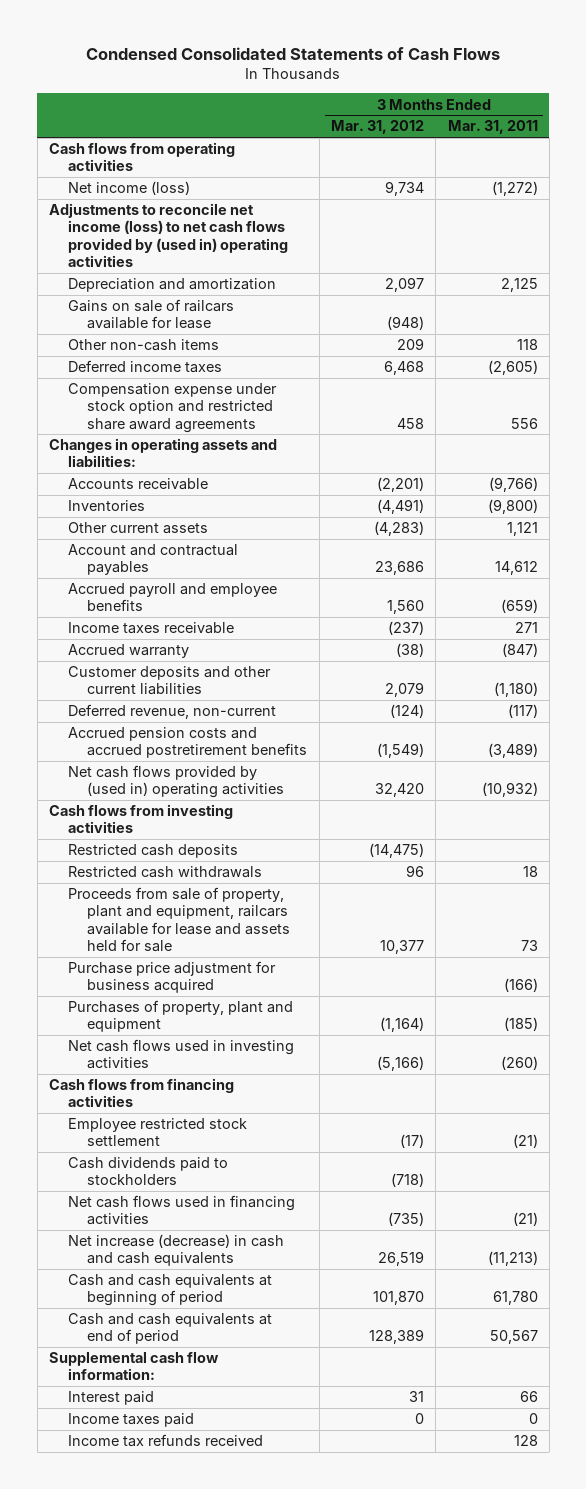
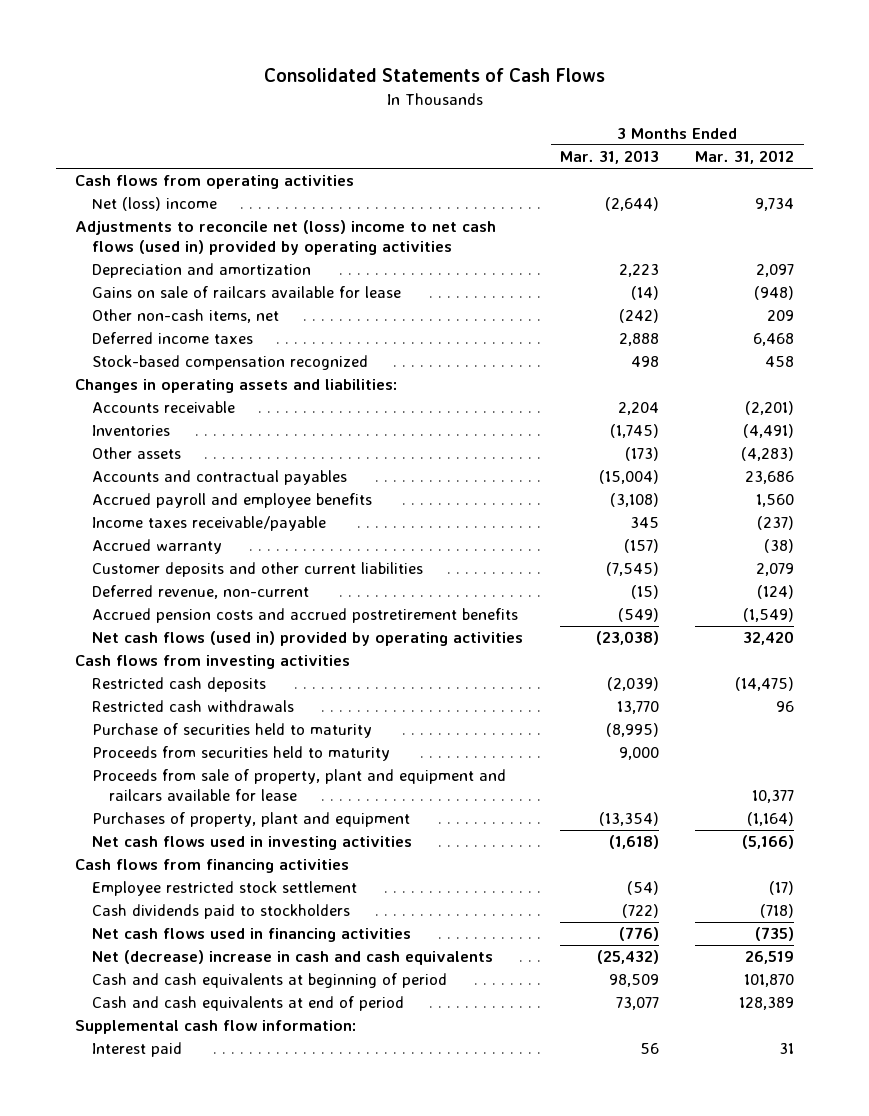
[86,46,501,60] Condensed Consolidated Statements of Cash Flows -> [263,68,605,83] Consolidated Statements of Cash Flows
[447,120,538,135] Mar. 31, 2011 -> none
none -> [559,150,659,165] Mar. 31, 2013
[68,181,191,196] Net income (loss) -> [92,197,218,212] Net (loss) income
[48,203,289,268] Adjustments to reconcile net income (loss) to net cash flows provided by (used in) operating activities -> [74,220,496,255] Adjustments to reconcile net (loss) income to net cash flows (used in) provided by operating activities
[68,339,220,352] Other non-cash items -> [92,309,280,324] Other non-cash items, net
[68,383,278,433] Compensation expense under stock option and restricted share award agreements -> [92,355,369,371] Stock-based compensation recognized
[68,522,209,535] Other current assets -> [92,447,182,460] Other assets
[68,544,239,576] Account and contractual payables -> [92,470,348,486] Accounts and contractual payables
[68,622,235,635] Income taxes receivable -> [92,516,327,532] Income taxes receivable/payable
[68,765,285,799] Net cash flows provided by (used in) operating activities -> [92,631,524,647] Net cash flows (used in) provided by operating activities
[68,961,277,994] Purchase price adjustment for business acquired -> none
none -> [92,723,373,739] Purchase of securities held to maturity
none -> [92,746,391,762] Proceeds from securities held to maturity
[68,887,291,953] Proceeds from sale of property, plant and equipment, railcars available for lease and assets held for sale -> [92,769,507,801] Proceeds from sale of property, plant and equipment and railcars available for lease
[68,1234,285,1267] Net increase (decrease) in cash and cash equivalents -> [92,950,494,966] Net (decrease) increase in cash and cash equivalents
[68,1413,195,1428] Income taxes paid -> none
[68,1434,264,1448] Income tax refunds received -> none

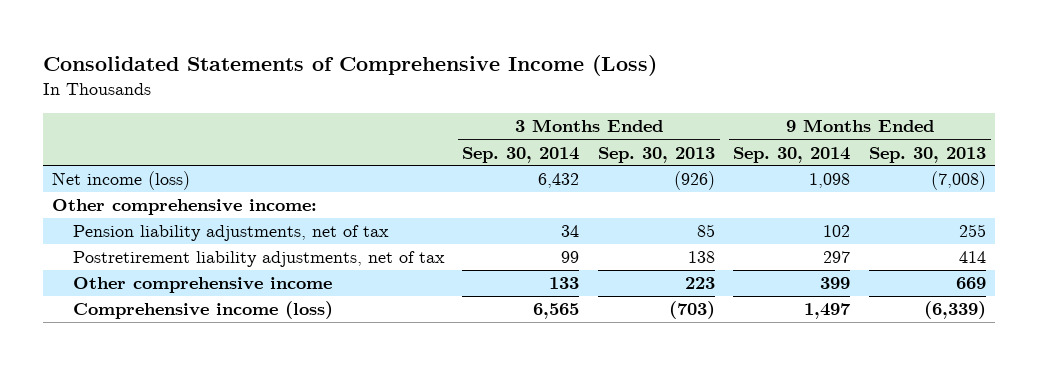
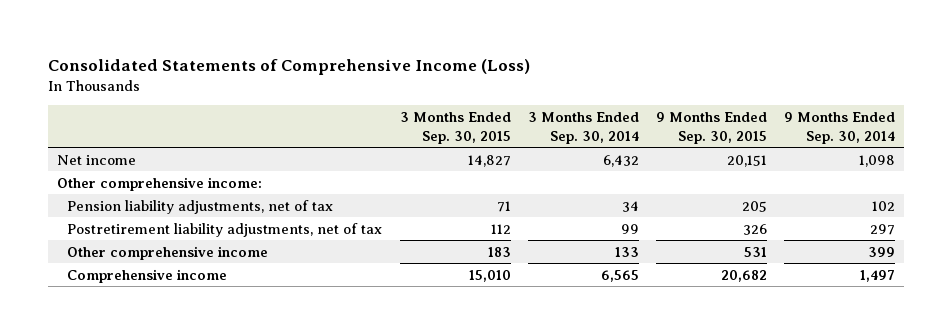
[597,146,715,163] Sep. 30, 2013 -> none
[869,146,987,163] Sep. 30, 2013 -> none
none -> [399,112,511,144] 3 Months Ended Sep. 30, 2015
none -> [655,112,767,144] 9 Months Ended Sep. 30, 2015
[51,171,190,191] Net income (loss) -> [56,154,136,165] Net income
[72,301,333,320] Comprehensive income (loss) -> [67,268,228,283] Comprehensive income

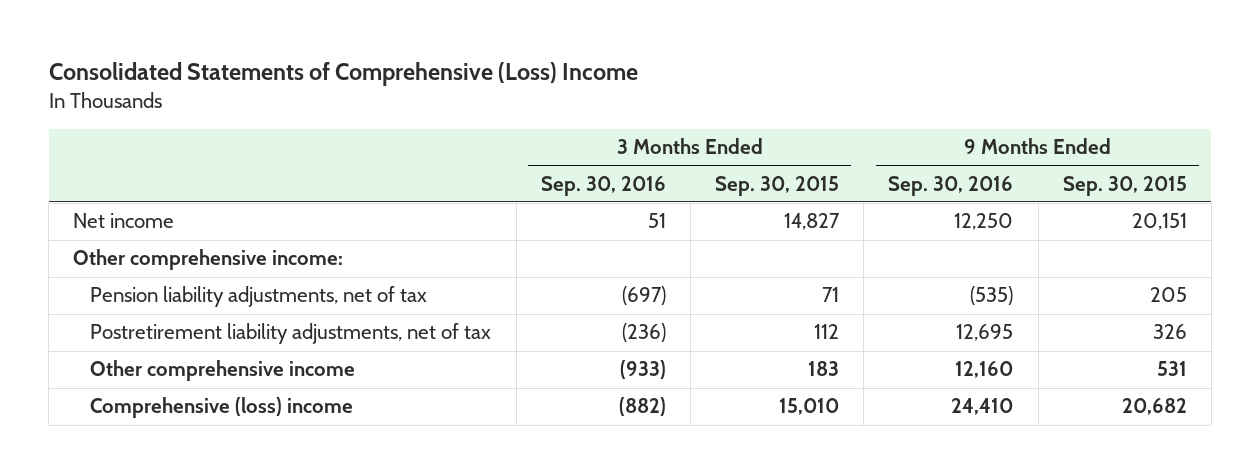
[47,58,530,75] Consolidated Statements of Comprehensive Income (Loss) -> [48,62,638,87] Consolidated Statements of Comprehensive (Loss) Income
[527,112,639,144] 3 Months Ended Sep. 30, 2014 -> none
[784,112,896,144] 9 Months Ended Sep. 30, 2014 -> none
none -> [540,175,666,196] Sep. 30, 2016
none -> [888,175,1014,196] Sep. 30, 2016
[67,268,228,283] Comprehensive income -> [90,397,354,419] Comprehensive (loss) income

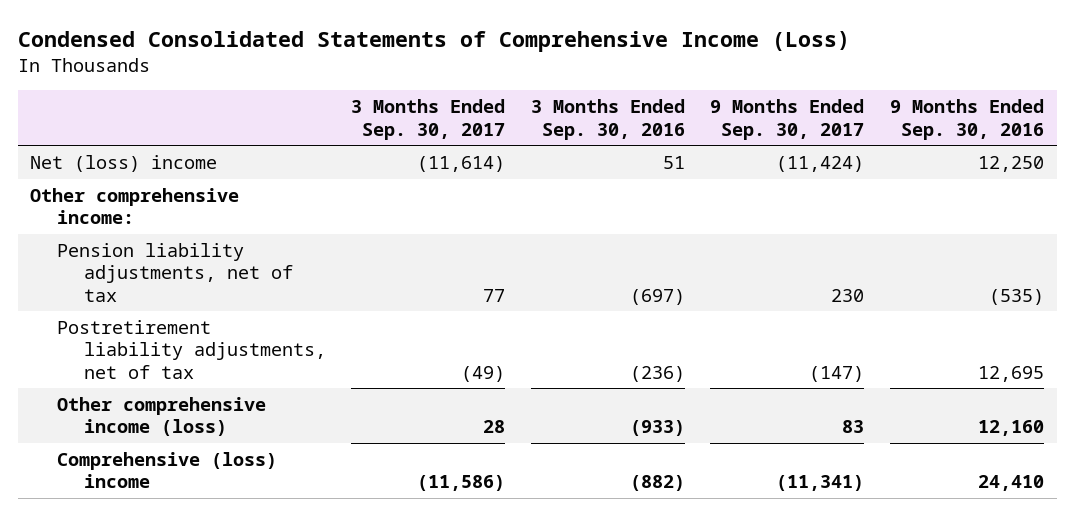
[48,62,638,87] Consolidated Statements of Comprehensive (Loss) Income -> [17,30,850,52] Condensed Consolidated Statements of Comprehensive Income (Loss)
[715,175,840,196] Sep. 30, 2015 -> none
[1062,175,1187,196] Sep. 30, 2015 -> none
none -> [351,99,506,140] 3 Months Ended Sep. 30, 2017
none -> [710,99,865,140] 9 Months Ended Sep. 30, 2017
[73,213,175,229] Net income -> [30,155,218,173] Net (loss) income
[90,360,356,382] Other comprehensive income -> [57,397,267,437] Other comprehensive income (loss)

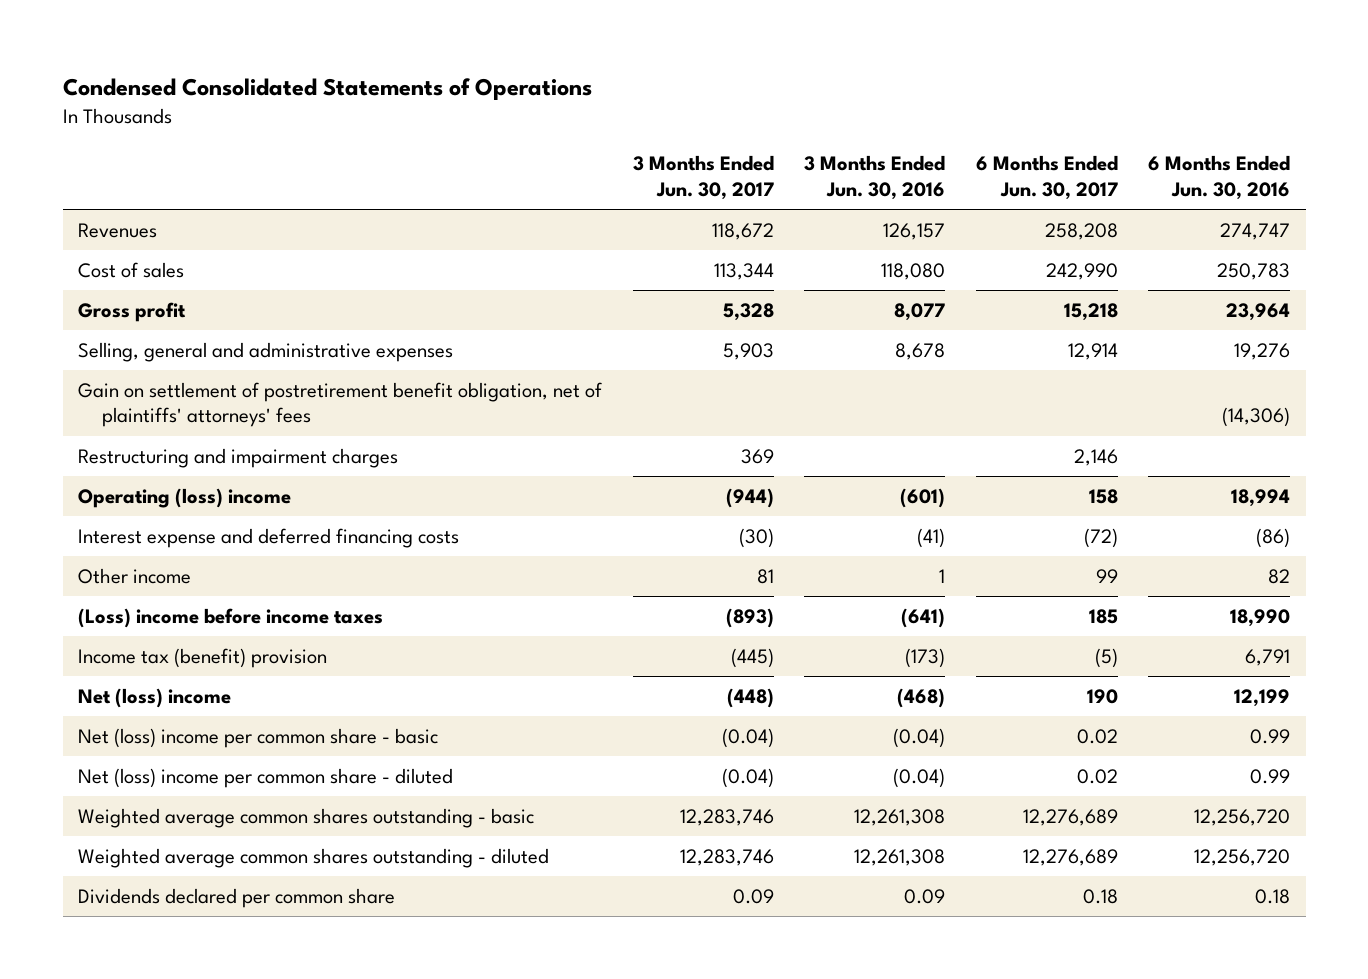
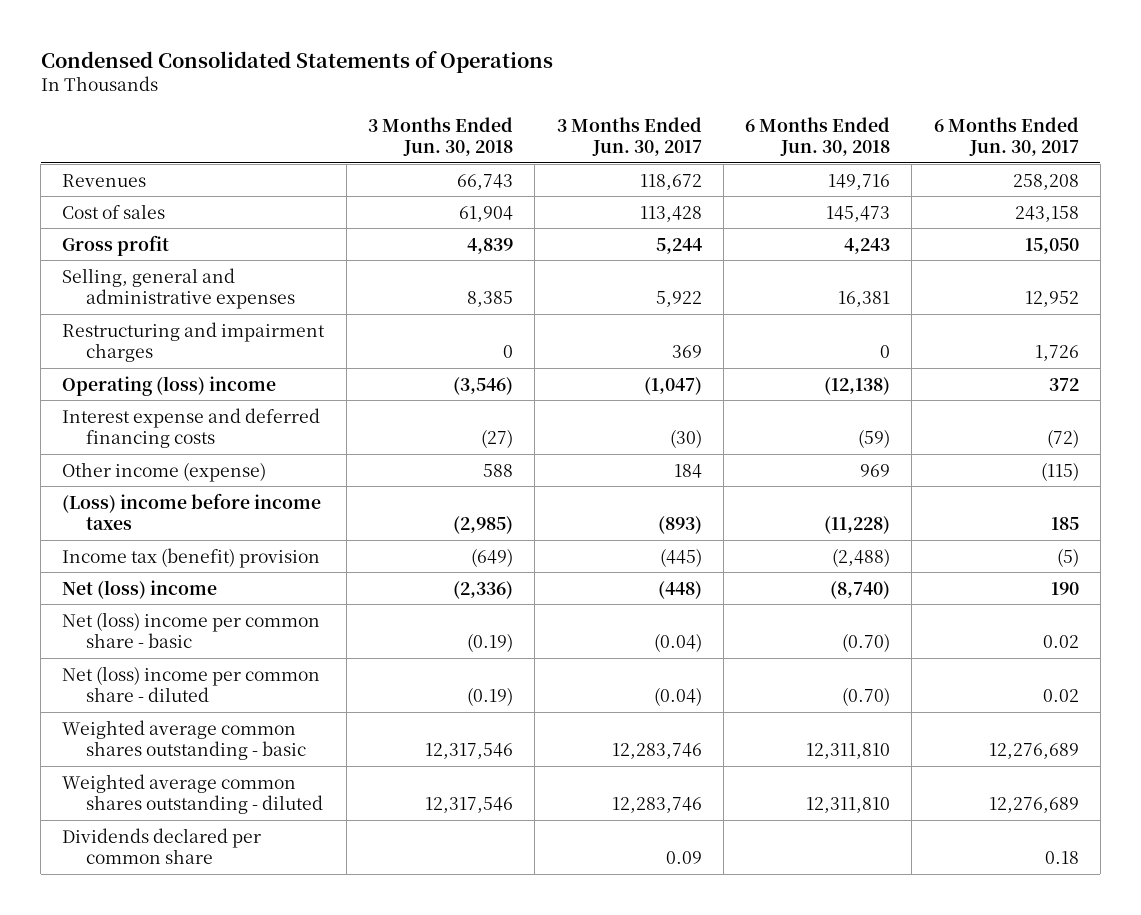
[804,155,946,200] 3 Months Ended Jun. 30, 2016 -> none
[1148,155,1291,200] 6 Months Ended Jun. 30, 2016 -> none
none -> [367,116,513,156] 3 Months Ended Jun. 30, 2018
none -> [745,116,891,156] 6 Months Ended Jun. 30, 2018
[78,381,603,428] Gain on settlement of postretirement benefit obligation, net of plaintiffs' attorneys' fees -> none
[713,262,774,280] 113,344 -> [639,205,702,222] 113,428
[1045,262,1118,280] 242,990 -> [1014,205,1079,222] 243,158
[722,302,774,321] 5,328 -> [655,237,702,254] 5,244
[1063,302,1118,321] 15,218 -> [1024,237,1079,254] 15,050
[722,342,774,360] 5,903 -> [655,290,702,307] 5,922
[1067,342,1118,360] 12,914 -> [1024,290,1079,307] 12,952
[1073,448,1118,466] 2,146 -> [1034,344,1079,361] 1,726
[725,487,774,508] (944) -> [643,376,702,395] (1,047)
[1088,488,1118,504] 158 -> [1048,377,1079,391] 372
[78,567,192,584] Other income -> [62,461,267,482] Other income (expense)
[756,568,774,584] 81 -> [673,463,702,478] 184
[1095,568,1118,583] 99 -> [1040,461,1079,481] (115)

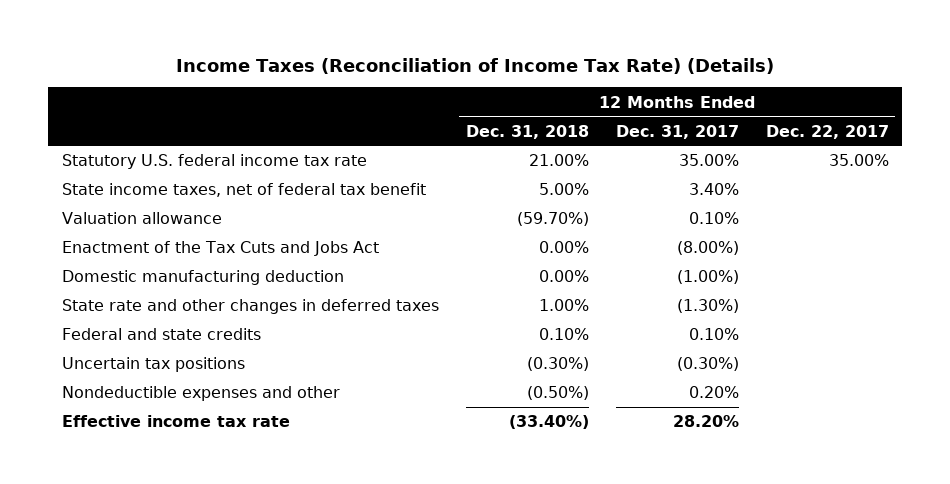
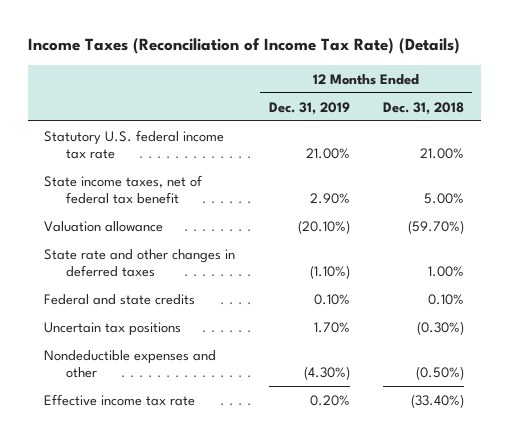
[615,124,739,139] Dec. 31, 2017 -> none
[765,124,889,139] Dec. 22, 2017 -> none
none -> [268,101,350,115] Dec. 31, 2019
[61,241,379,257] Enactment of the Tax Cuts and Jobs Act -> none
[61,270,344,286] Domestic manufacturing deduction -> none

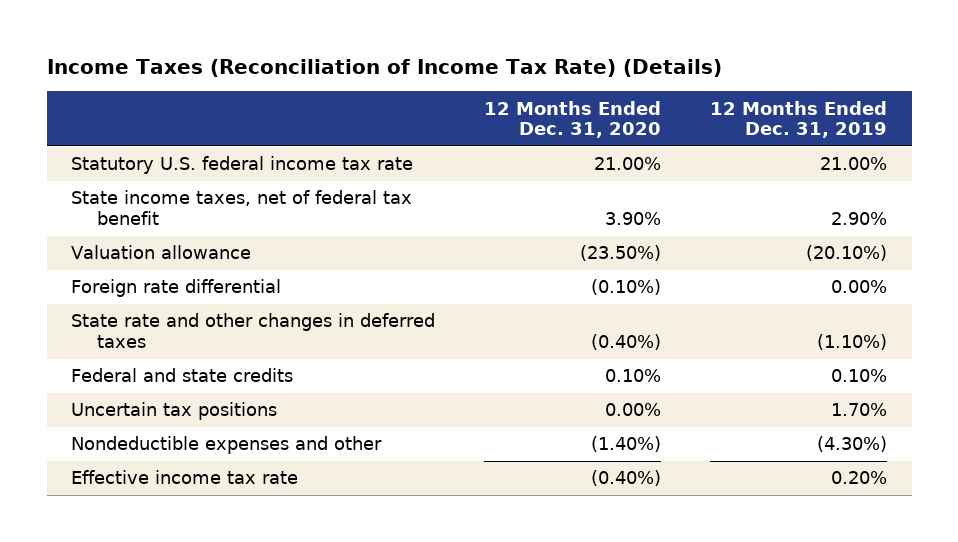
[383,101,465,115] Dec. 31, 2018 -> none
none -> [484,100,662,139] 12 Months Ended Dec. 31, 2020
none -> [71,279,282,298] Foreign rate differential

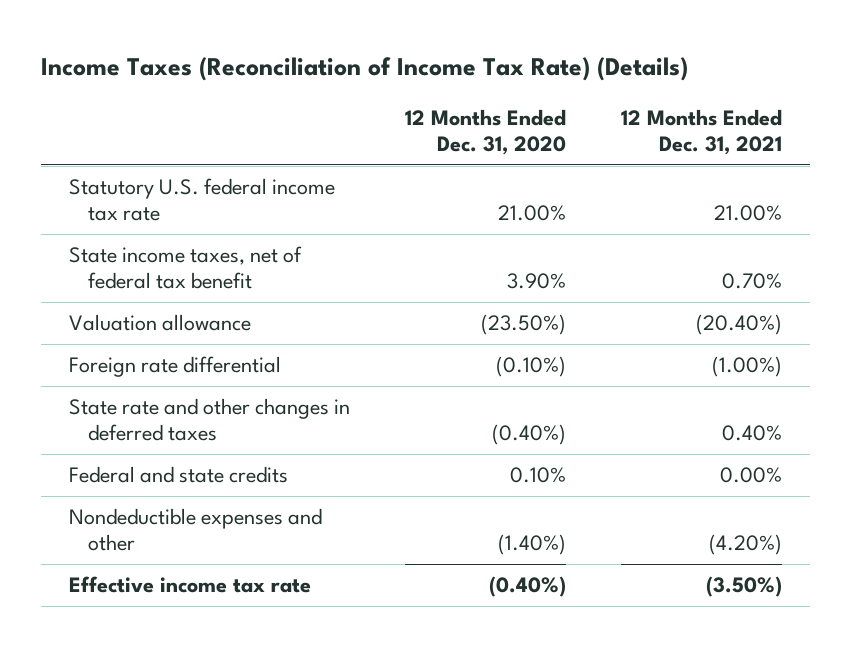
[710,100,888,139] 12 Months Ended Dec. 31, 2019 -> none
none -> [621,109,783,156] 12 Months Ended Dec. 31, 2021
[71,402,278,421] Uncertain tax positions -> none

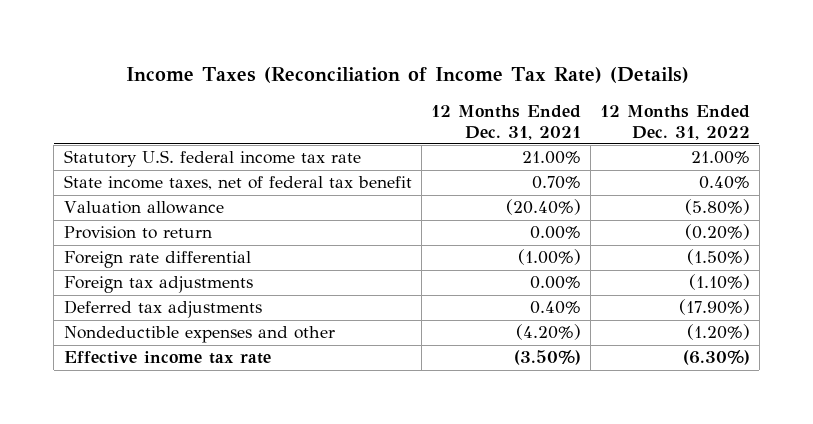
[404,109,566,156] 12 Months Ended Dec. 31, 2020 -> none
none -> [599,104,750,140] 12 Months Ended Dec. 31, 2022
none -> [63,226,212,240] Provision to return
[68,398,350,442] State rate and other changes in deferred taxes -> none
[68,466,288,484] Federal and state credits -> none
none -> [63,276,253,294] Foreign tax adjustments
none -> [63,300,262,319] Deferred tax adjustments

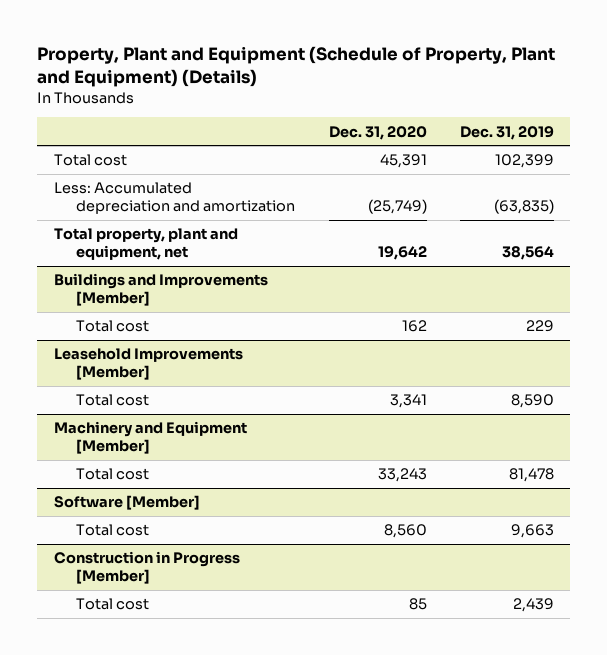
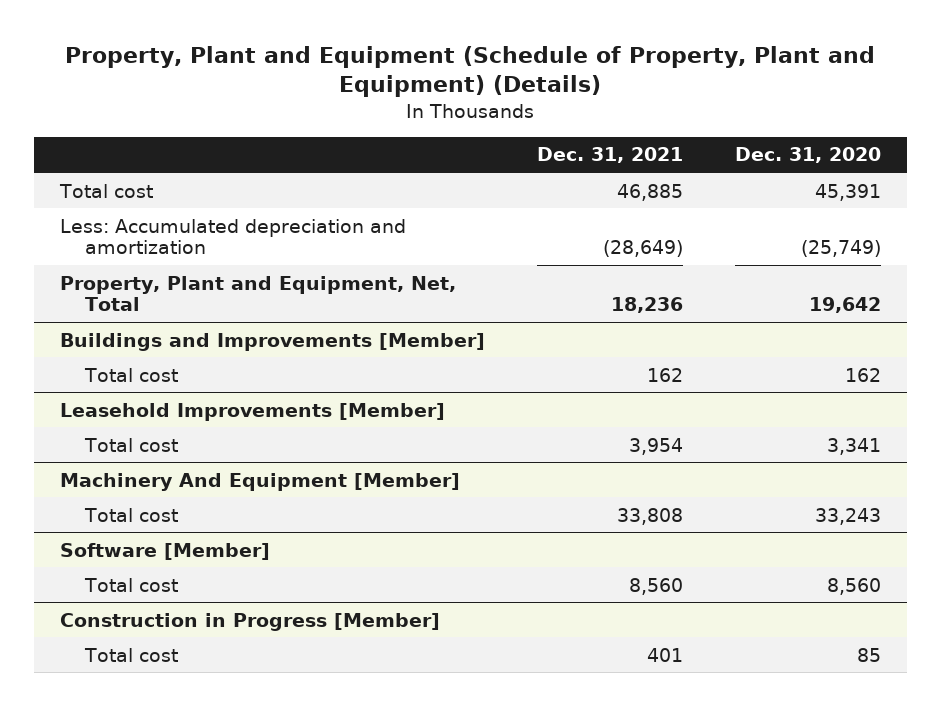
[459,125,554,140] Dec. 31, 2019 -> none
none -> [536,147,683,164] Dec. 31, 2021
[53,228,238,260] Total property, plant and equipment, net -> [59,275,456,312] Property, Plant and Equipment, Net, Total
[53,421,247,454] Machinery and Equipment [Member] -> [59,472,460,491] Machinery And Equipment [Member]

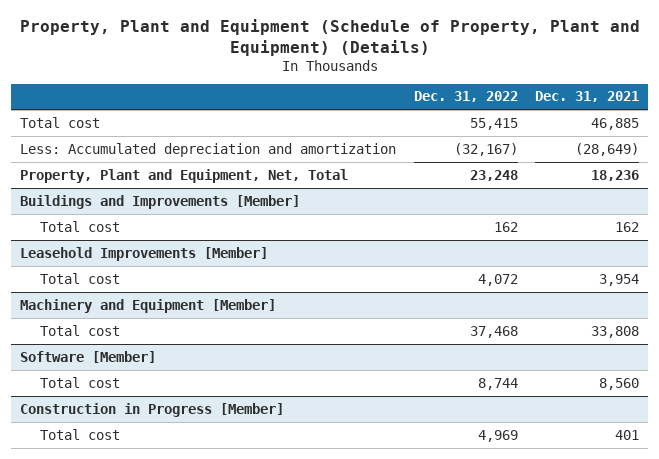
[734,147,881,164] Dec. 31, 2020 -> none
none -> [413,91,518,103] Dec. 31, 2022
[59,472,460,491] Machinery And Equipment [Member] -> [20,298,277,313] Machinery and Equipment [Member]

